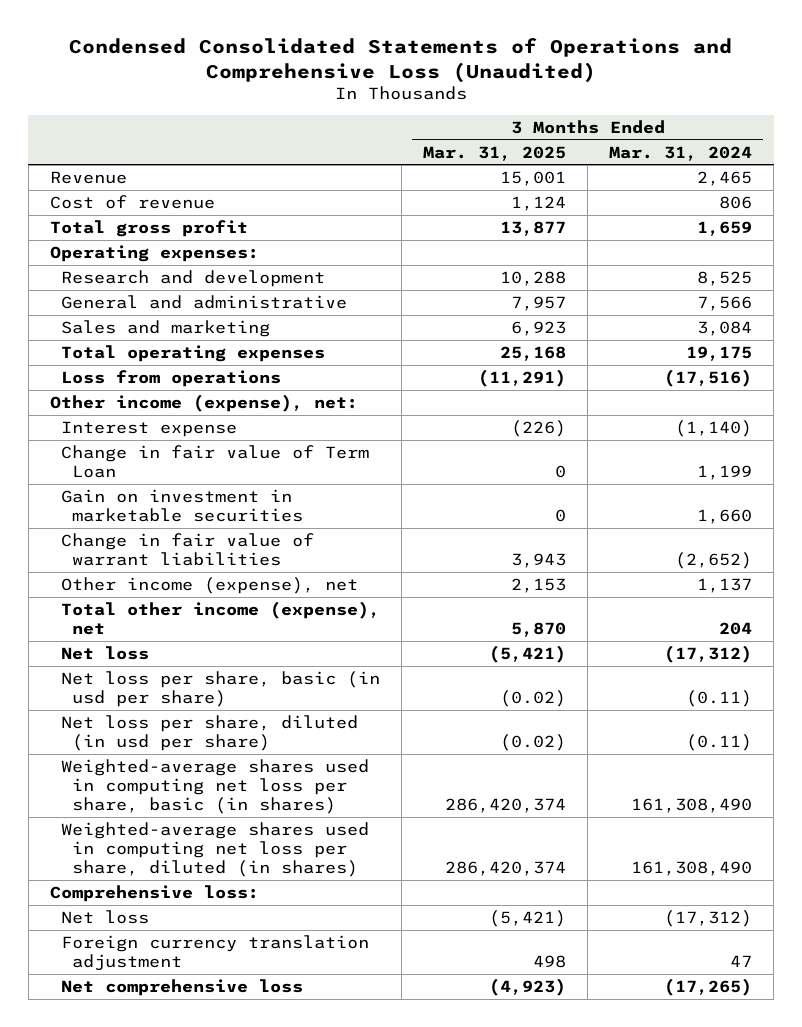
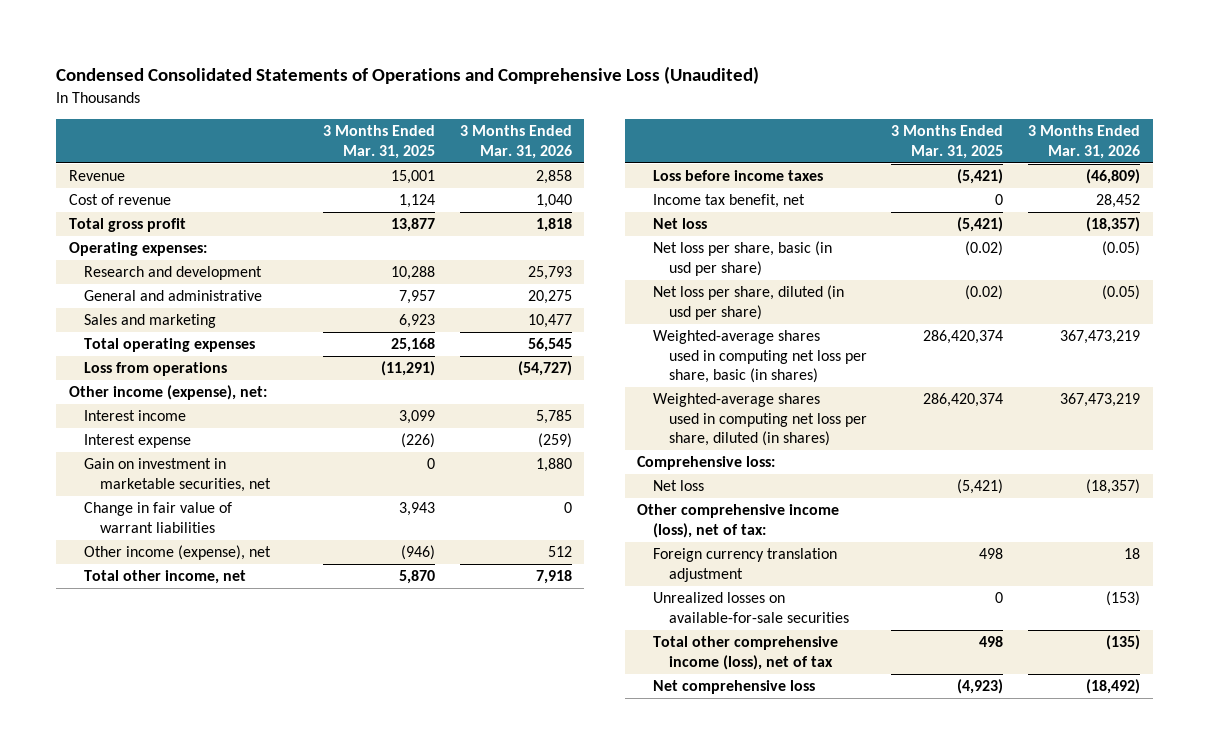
[609,145,753,161] Mar. 31, 2024 -> none
none -> [459,125,572,159] 3 Months Ended Mar. 31, 2026
none -> [84,410,187,422] Interest income
[60,444,369,478] Change in fair value of Term Loan -> none
[60,488,304,522] Gain on investment in marketable securities -> [84,458,272,492] Gain on investment in marketable securities, net
[511,577,567,593] 2,153 -> [400,545,435,561] (946)
[60,600,380,635] Total other income (expense), net -> [84,570,247,585] Total other income, net
none -> [652,170,823,182] Loss before income taxes
none -> [652,194,805,209] Income tax benefit, net
none -> [637,504,840,538] Other comprehensive income (loss), net of tax:
none -> [652,592,849,623] Unrealized losses on available-for-sale securities
none -> [652,636,838,670] Total other comprehensive income (loss), net of tax

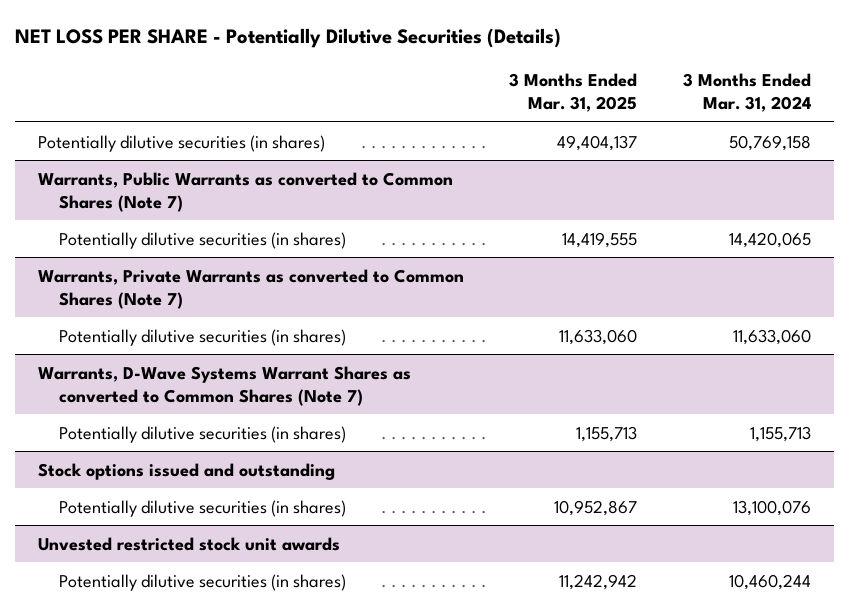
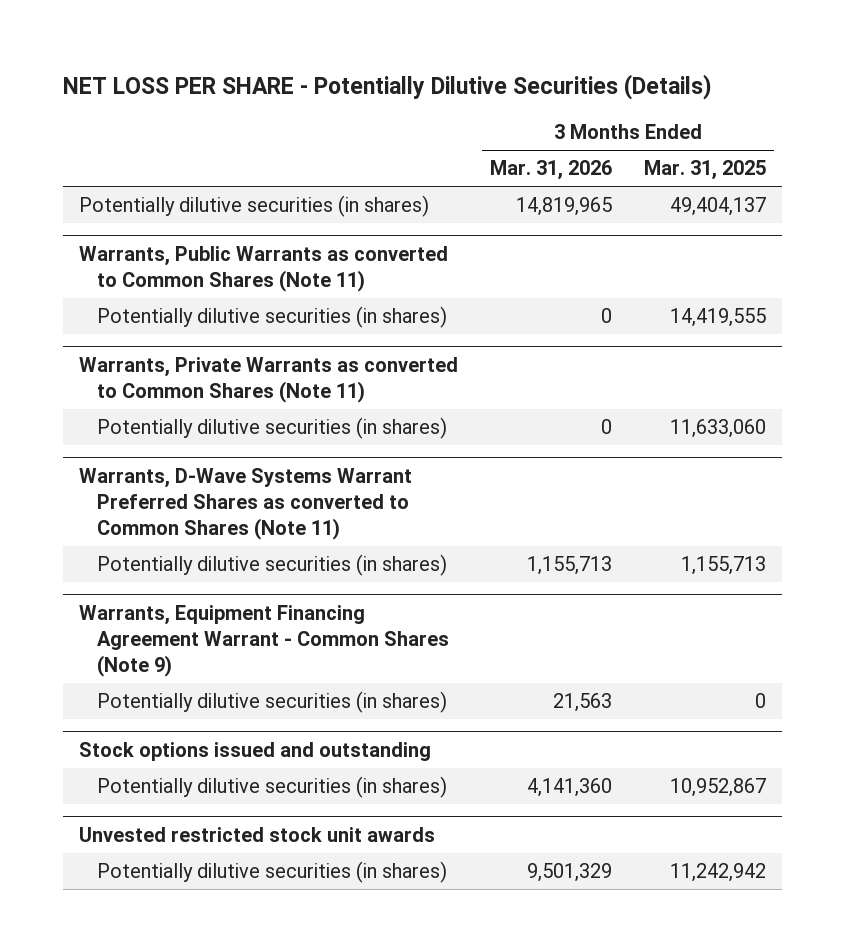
[682,72,811,112] 3 Months Ended Mar. 31, 2024 -> none
none -> [489,160,612,181] Mar. 31, 2026
[38,171,454,212] Warrants, Public Warrants as converted to Common Shares (Note 7) -> [78,246,448,293] Warrants, Public Warrants as converted to Common Shares (Note 11)
[38,268,465,309] Warrants, Private Warrants as converted to Common Shares (Note 7) -> [78,357,458,404] Warrants, Private Warrants as converted to Common Shares (Note 11)
[38,365,412,406] Warrants, D-Wave Systems Warrant Shares as converted to Common Shares (Note 7) -> [78,468,412,541] Warrants, D-Wave Systems Warrant Preferred Shares as converted to Common Shares (Note 11)
none -> [78,605,450,678] Warrants, Equipment Financing Agreement Warrant - Common Shares (Note 9)
none -> [97,691,448,714] Potentially dilutive securities (in shares)

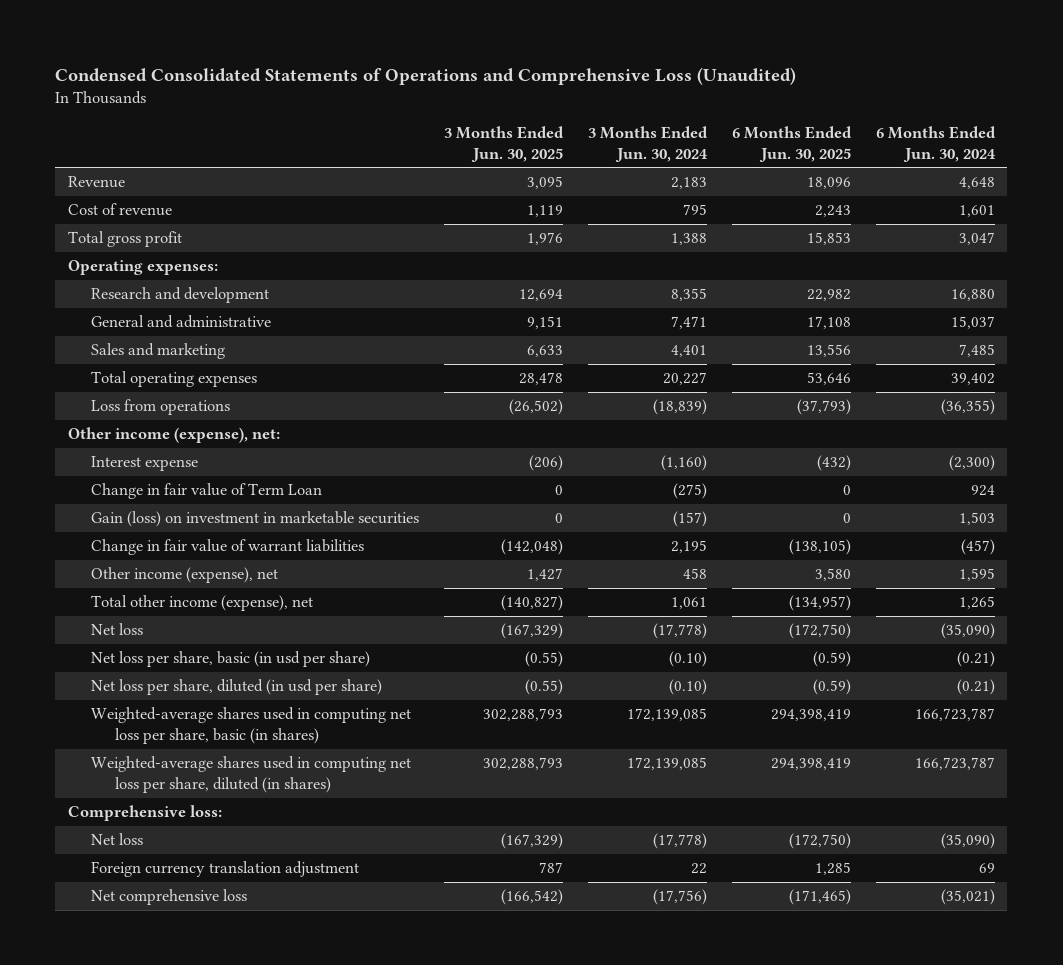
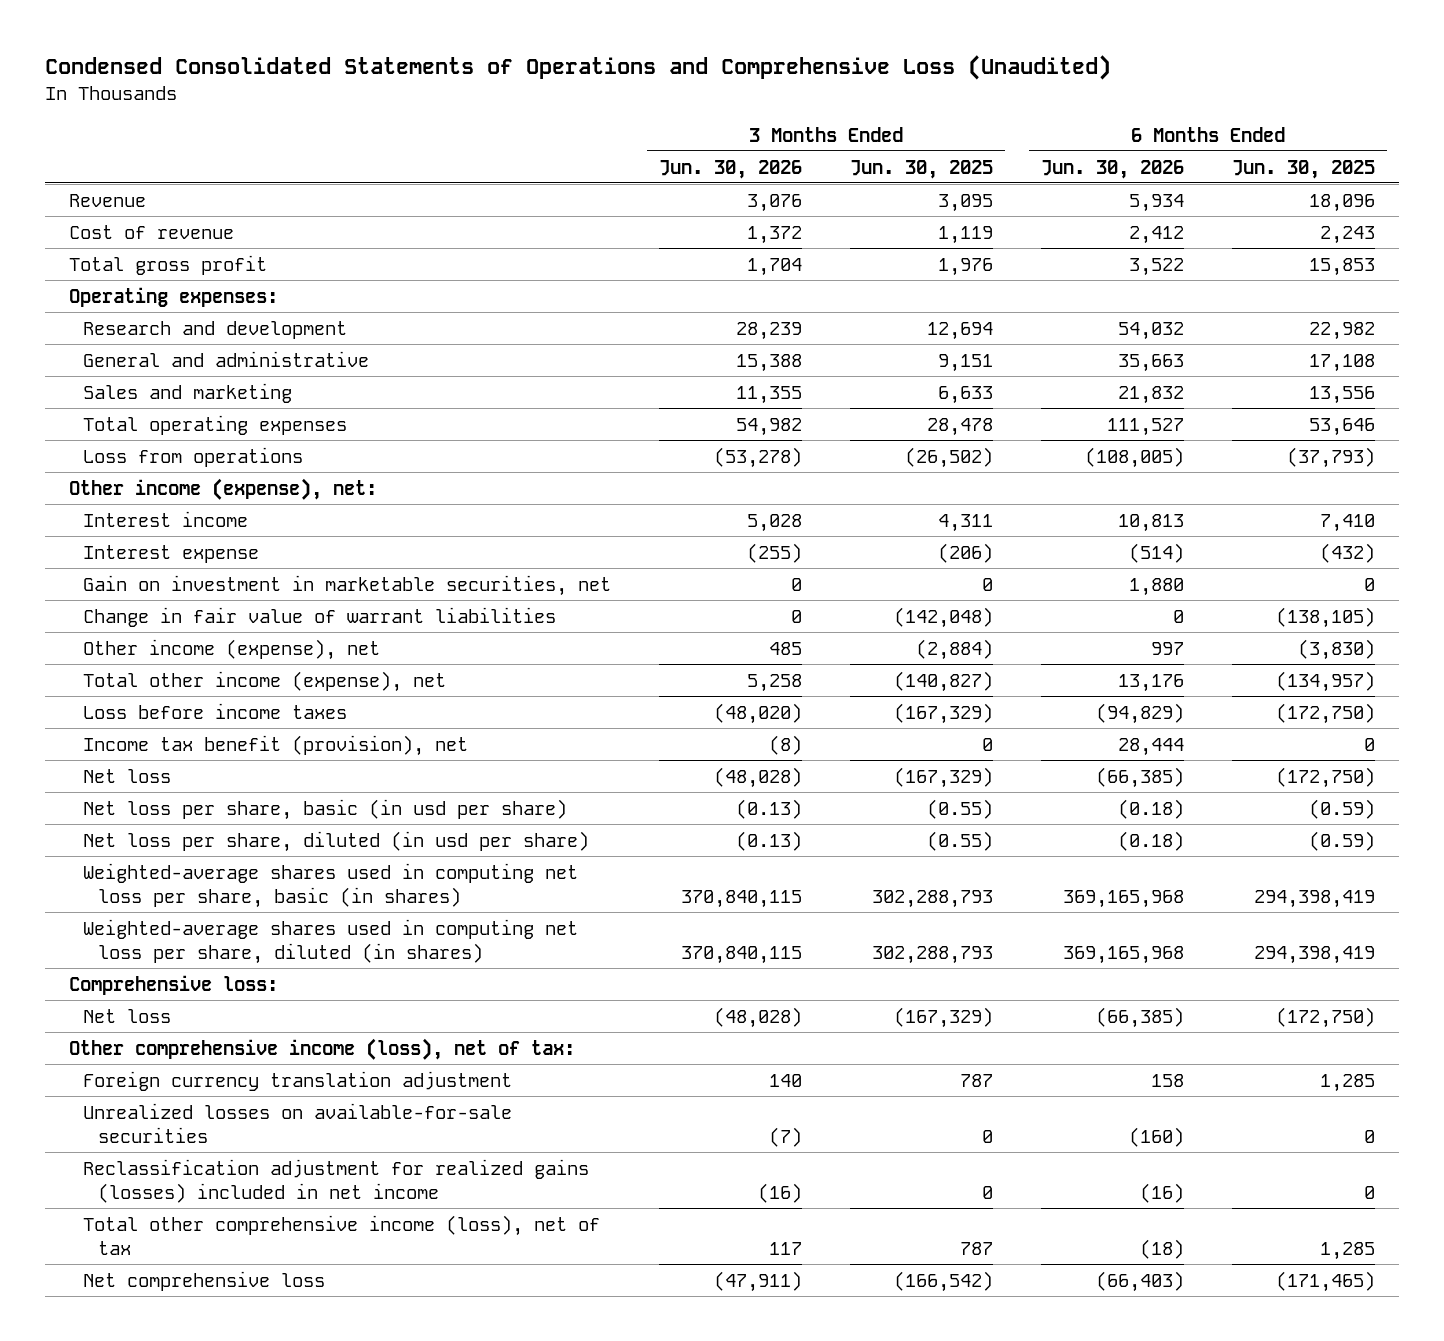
[588,126,709,162] 3 Months Ended Jun. 30, 2024 -> none
[875,126,996,162] 6 Months Ended Jun. 30, 2024 -> none
none -> [659,159,803,179] Jun. 30, 2026
none -> [1041,159,1185,179] Jun. 30, 2026
none -> [83,510,249,527] Interest income
[91,483,323,500] Change in fair value of Term Loan -> none
[91,511,420,528] Gain (loss) on investment in marketable securities -> [83,574,612,596] Gain on investment in marketable securities, net
[527,568,564,582] 1,427 -> [916,638,994,660] (2,884)
[814,568,851,582] 3,580 -> [1298,638,1376,660] (3,830)
none -> [83,702,348,719] Loss before income taxes
none -> [83,734,469,756] Income tax benefit (provision), net
none -> [68,1037,575,1060] Other comprehensive income (loss), net of tax:
none -> [83,1102,513,1144] Unrealized losses on available-for-sale securities
none -> [83,1158,590,1204] Reclassification adjustment for realized gains (losses) included in net income
none -> [83,1214,601,1256] Total other comprehensive income (loss), net of tax

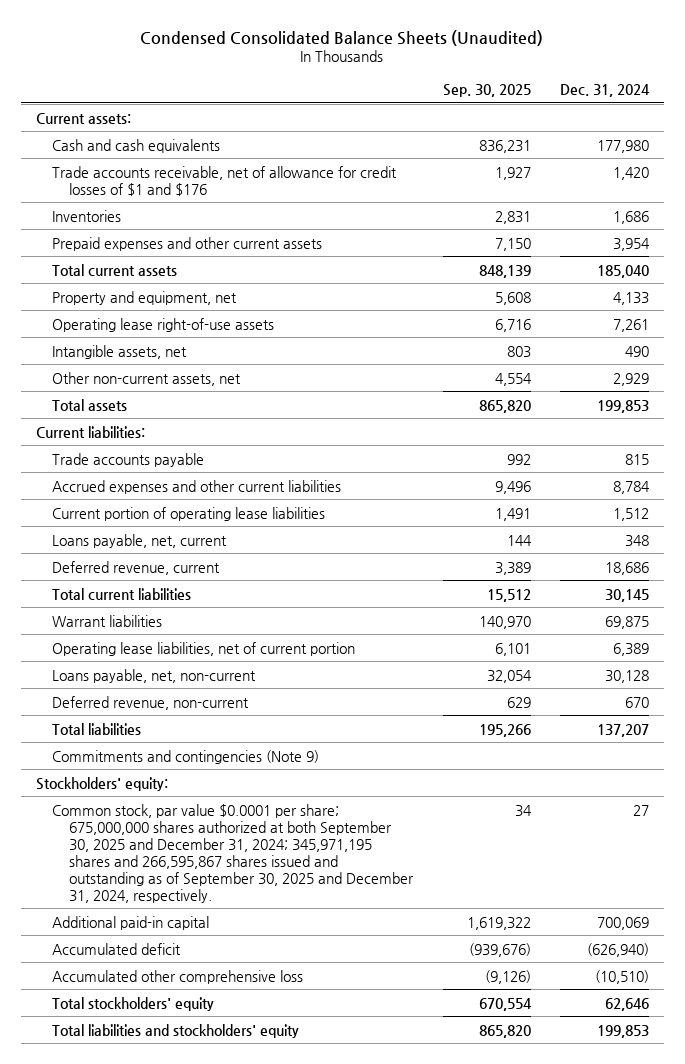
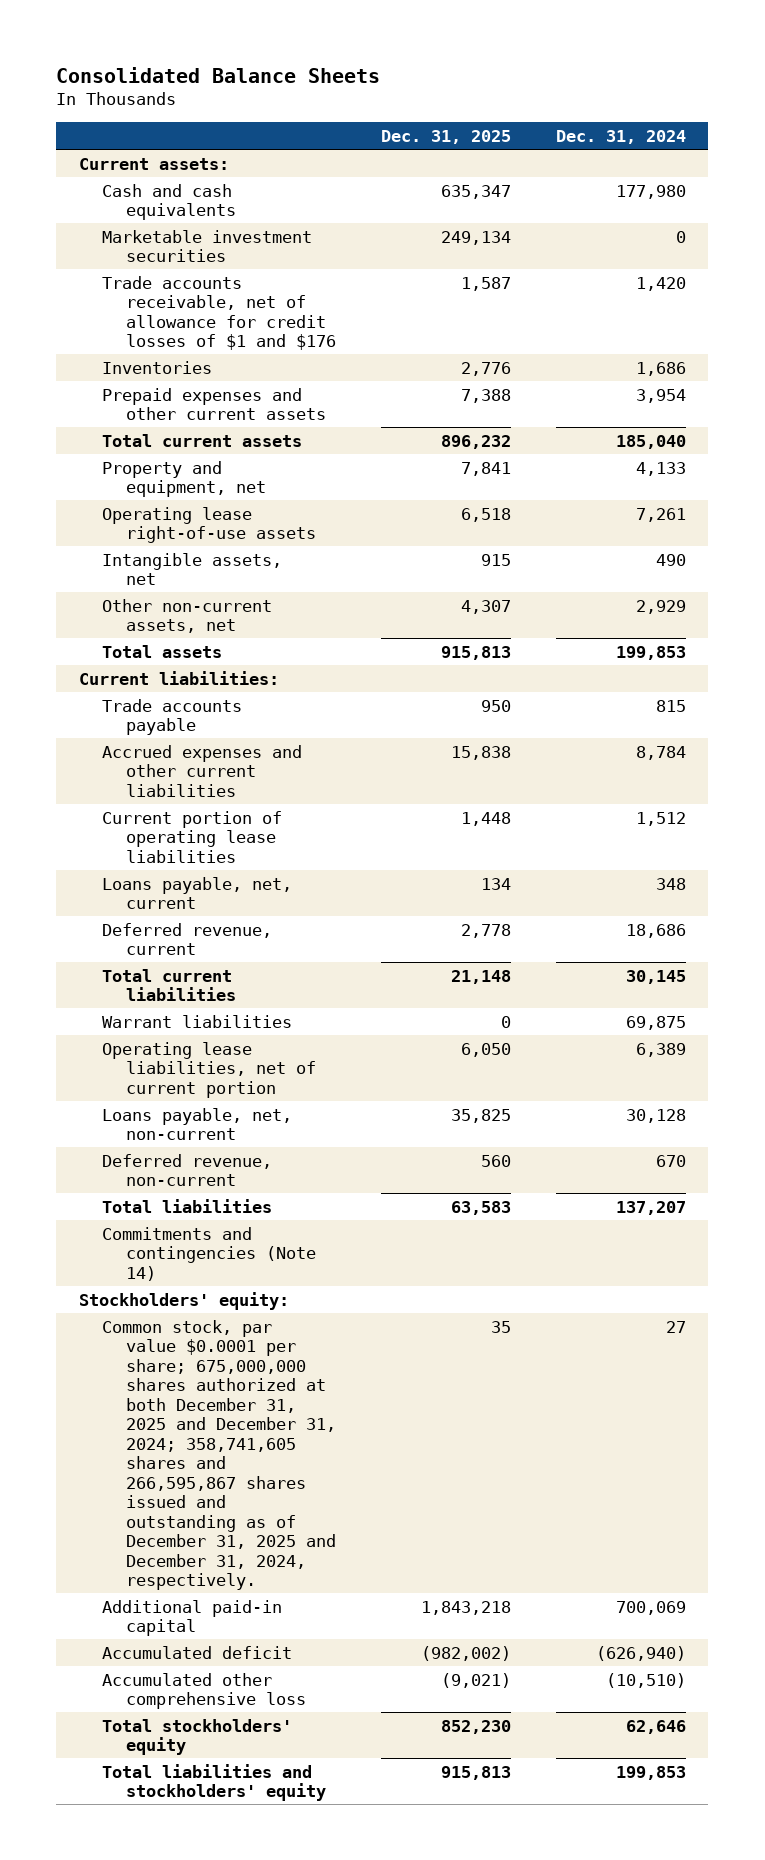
[140,29,544,46] Condensed Consolidated Balance Sheets (Unaudited) -> [56,66,381,83] Consolidated Balance Sheets
[442,83,531,97] Sep. 30, 2025 -> none
none -> [380,129,511,144] Dec. 31, 2025
none -> [102,229,313,263] Marketable investment securities
[52,749,320,764] Commitments and contingencies (Note 9) -> [102,1226,316,1281] Commitments and contingencies (Note 14)
[52,803,415,903] Common stock, par value $0.0001 per share; 675,000,000 shares authorized at both September 30, 2025 and December 31, 2024; 345,971,195 shares and 266,595,867 shares issued and outstanding as of September 30, 2025 and December 31, 2024, respectively. -> [102,1319,336,1591] Common stock, par value $0.0001 per share; 675,000,000 shares authorized at both December 31, 2025 and December 31, 2024; 358,741,605 shares and 266,595,867 shares issued and outstanding as of December 31, 2025 and December 31, 2024, respectively.

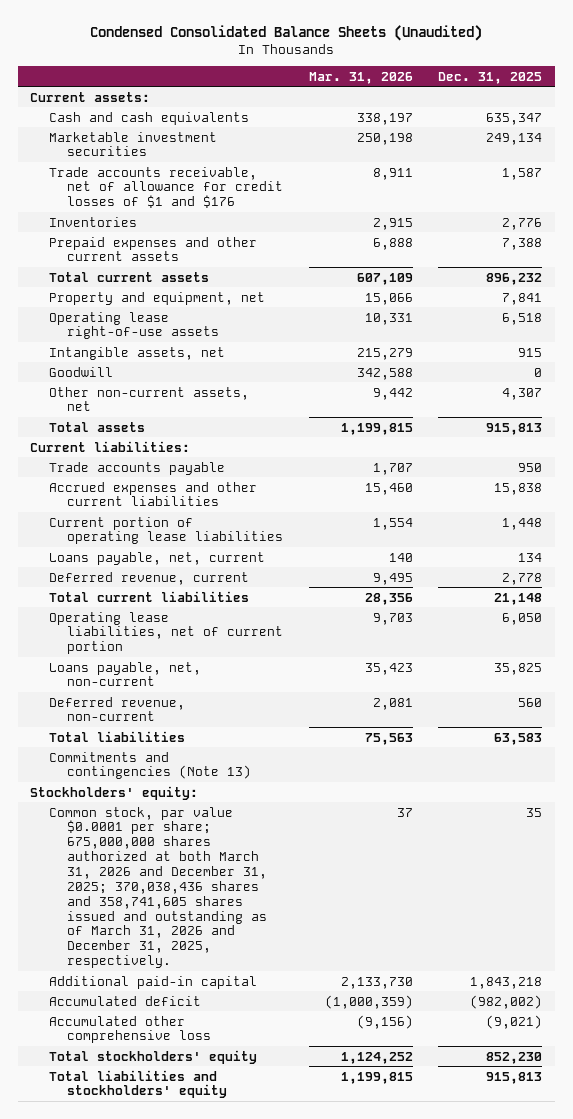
[56,66,381,83] Consolidated Balance Sheets -> [90,24,483,41] Condensed Consolidated Balance Sheets (Unaudited)
[555,129,686,144] Dec. 31, 2024 -> none
none -> [308,71,413,84] Mar. 31, 2026
none -> [48,366,113,377] Goodwill
[102,1014,293,1028] Warrant liabilities -> none
[102,1226,316,1281] Commitments and contingencies (Note 14) -> [48,751,252,780] Commitments and contingencies (Note 13)
[102,1319,336,1591] Common stock, par value $0.0001 per share; 675,000,000 shares authorized at both December 31, 2025 and December 31, 2024; 358,741,605 shares and 266,595,867 shares issued and outstanding as of December 31, 2025 and December 31, 2024, respectively. -> [48,806,268,969] Common stock, par value $0.0001 per share; 675,000,000 shares authorized at both March 31, 2026 and December 31, 2025; 370,038,436 shares and 358,741,605 shares issued and outstanding as of March 31, 2026 and December 31, 2025, respectively.

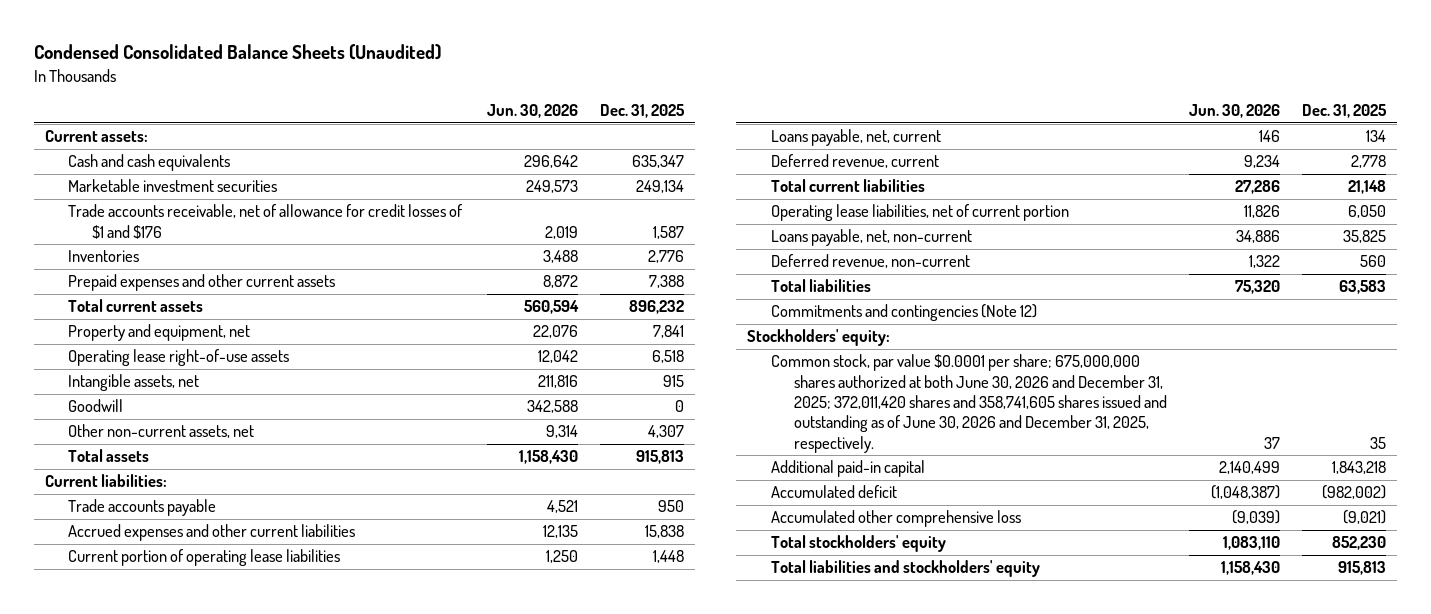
[308,71,413,84] Mar. 31, 2026 -> none
none -> [486,104,578,119] Jun. 30, 2026
[48,751,252,780] Commitments and contingencies (Note 13) -> [770,304,1037,322] Commitments and contingencies (Note 12)
[48,806,268,969] Common stock, par value $0.0001 per share; 675,000,000 shares authorized at both March 31, 2026 and December 31, 2025; 370,038,436 shares and 358,741,605 shares issued and outstanding as of March 31, 2026 and December 31, 2025, respectively. -> [770,354,1167,453] Common stock, par value $0.0001 per share; 675,000,000 shares authorized at both June 30, 2026 and December 31, 2025; 372,011,420 shares and 358,741,605 shares issued and outstanding as of June 30, 2026 and December 31, 2025, respectively.

